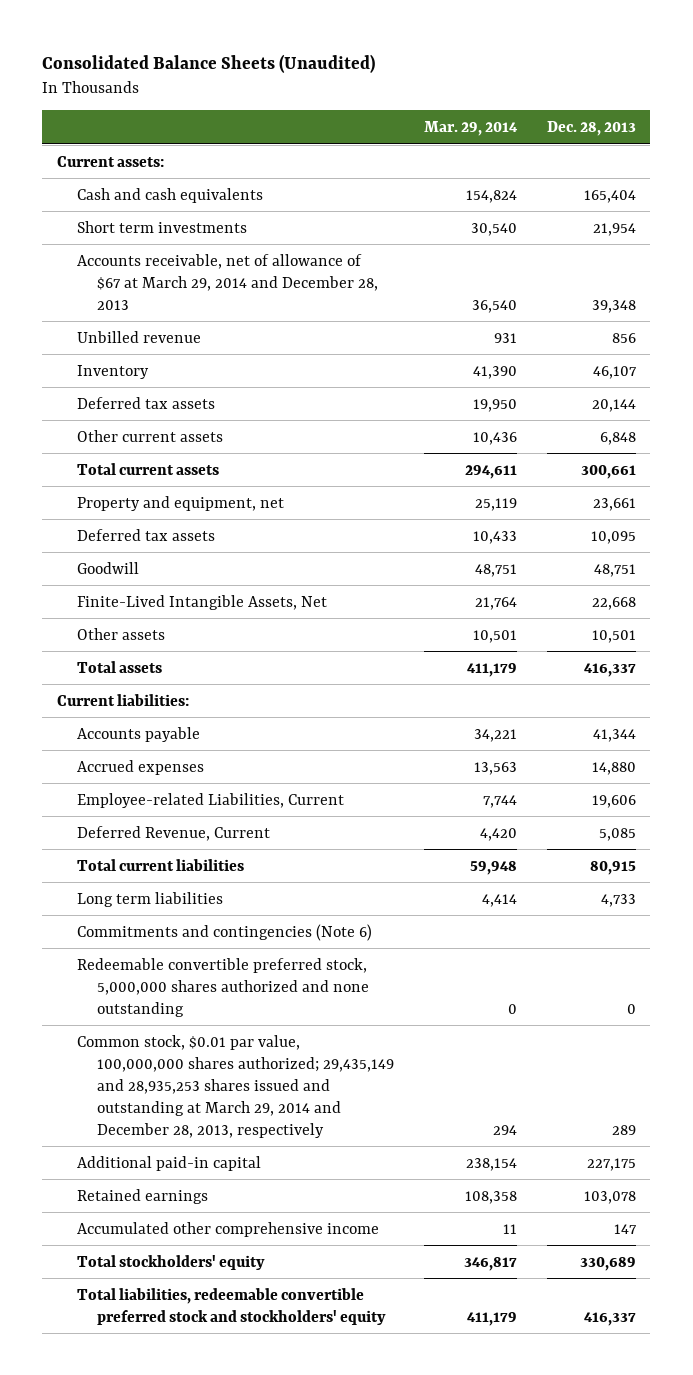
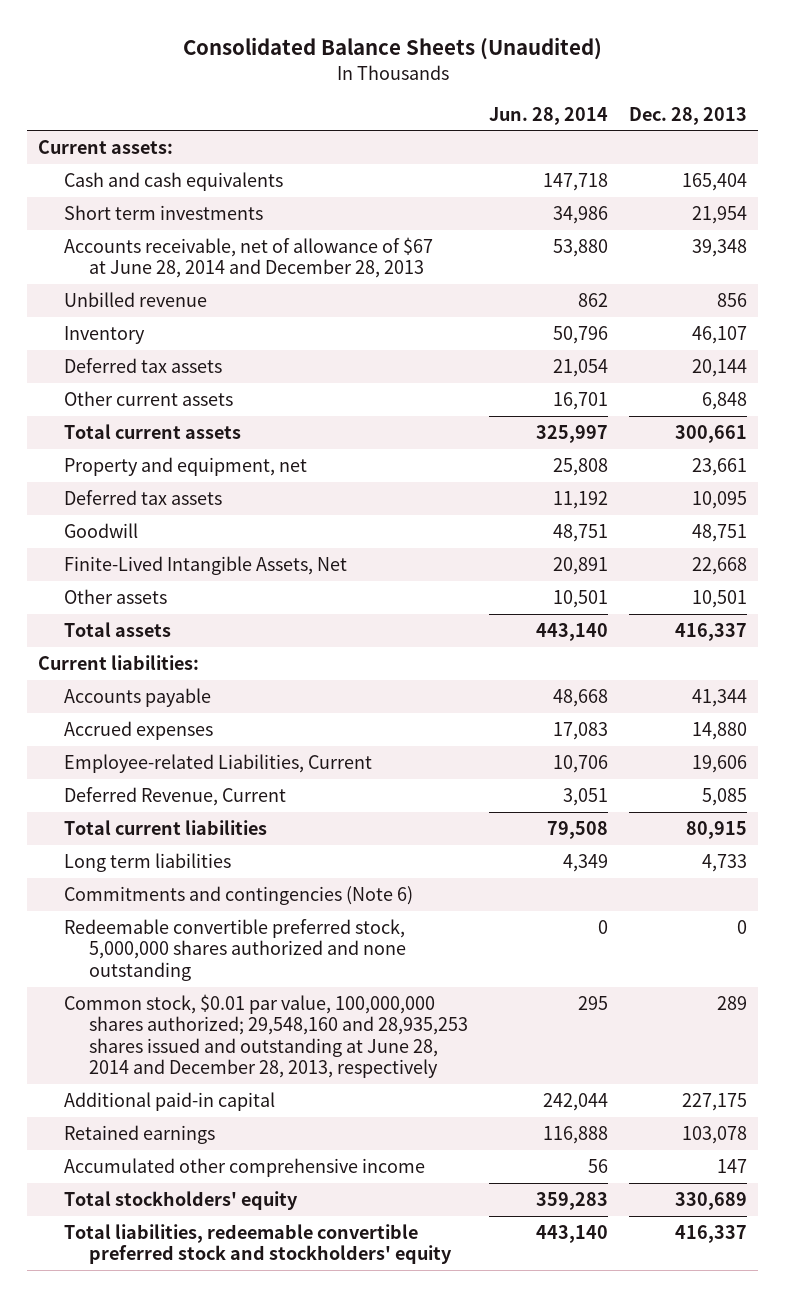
[423,120,518,136] Mar. 29, 2014 -> none
none -> [489,106,609,125] Jun. 28, 2014
[77,253,379,310] Accounts receivable, net of allowance of $67 at March 29, 2014 and December 28, 2013 -> [63,237,433,279] Accounts receivable, net of allowance of $67 at June 28, 2014 and December 28, 2013
[77,1034,395,1138] Common stock, $0.01 par value, 100,000,000 shares authorized; 29,435,149 and 28,935,253 shares issued and outstanding at March 29, 2014 and December 28, 2013, respectively -> [63,994,468,1079] Common stock, $0.01 par value, 100,000,000 shares authorized; 29,548,160 and 28,935,253 shares issued and outstanding at June 28, 2014 and December 28, 2013, respectively

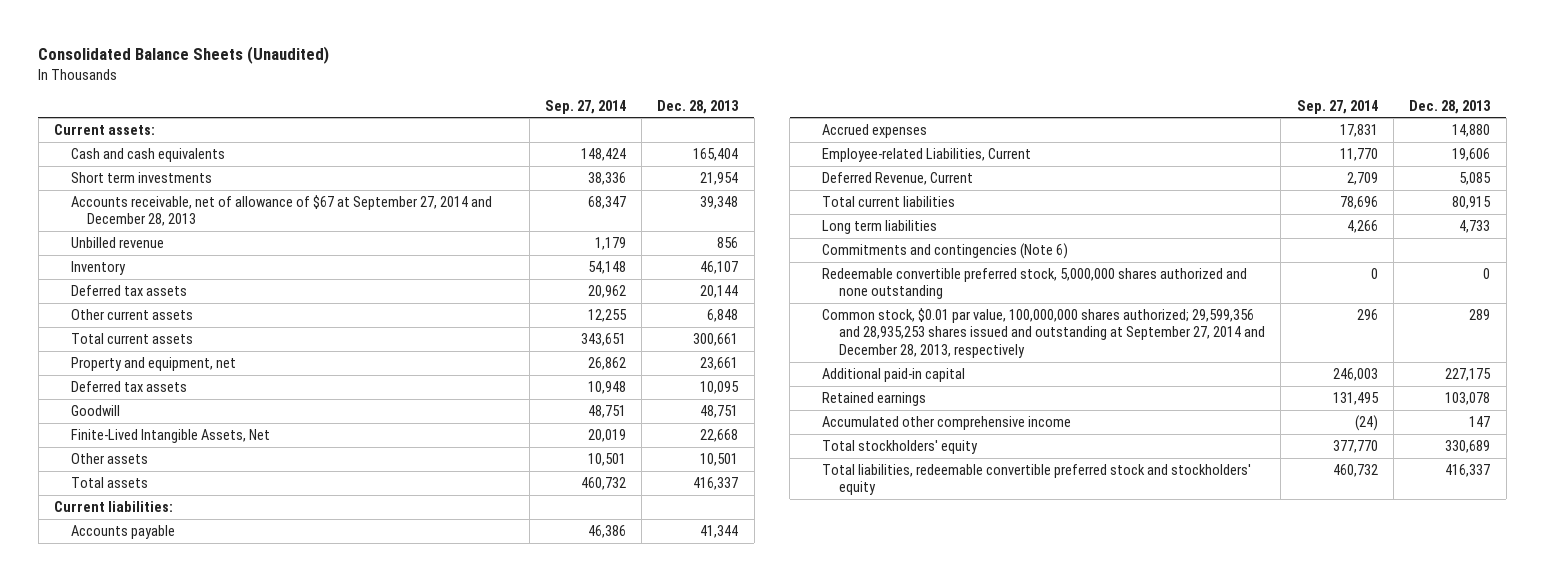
[489,106,609,125] Jun. 28, 2014 -> none
none -> [544,99,626,114] Sep. 27, 2014
[63,237,433,279] Accounts receivable, net of allowance of $67 at June 28, 2014 and December 28, 2013 -> [70,194,492,227] Accounts receivable, net of allowance of $67 at September 27, 2014 and December 28, 2013
[63,994,468,1079] Common stock, $0.01 par value, 100,000,000 shares authorized; 29,548,160 and 28,935,253 shares issued and outstanding at June 28, 2014 and December 28, 2013, respectively -> [822,307,1266,359] Common stock, $0.01 par value, 100,000,000 shares authorized; 29,599,356 and 28,935,253 shares issued and outstanding at September 27, 2014 and December 28, 2013, respectively

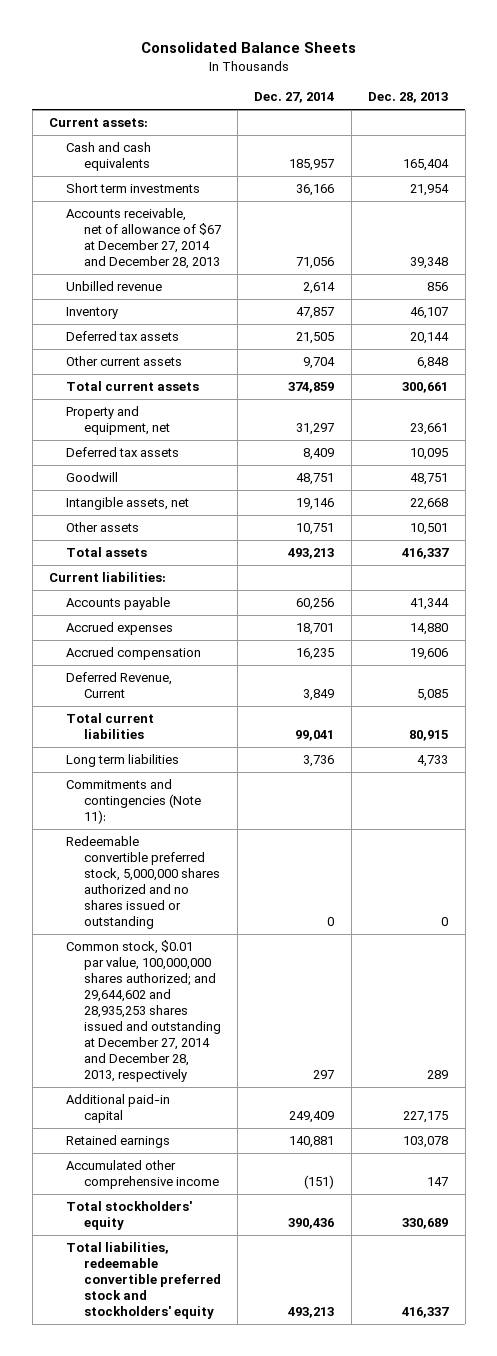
[38,46,330,65] Consolidated Balance Sheets (Unaudited) -> [140,41,356,53] Consolidated Balance Sheets
[544,99,626,114] Sep. 27, 2014 -> none
none -> [254,92,335,104] Dec. 27, 2014
[70,194,492,227] Accounts receivable, net of allowance of $67 at September 27, 2014 and December 28, 2013 -> [66,208,221,270] Accounts receivable, net of allowance of $67 at December 27, 2014 and December 28, 2013
[70,428,270,443] Finite-Lived Intangible Assets, Net -> [66,497,190,511] Intangible assets, net
[822,147,1032,162] Employee-related Liabilities, Current -> [66,647,202,661] Accrued compensation
[822,242,1069,259] Commitments and contingencies (Note 6) -> [66,779,201,825] Commitments and contingencies (Note 11):
[822,267,1248,300] Redeemable convertible preferred stock, 5,000,000 shares authorized and none outstanding -> [66,836,220,930] Redeemable convertible preferred stock, 5,000,000 shares authorized and no shares issued or outstanding
[822,307,1266,359] Common stock, $0.01 par value, 100,000,000 shares authorized; 29,599,356 and 28,935,253 shares issued and outstanding at September 27, 2014 and December 28, 2013, respectively -> [66,940,221,1083] Common stock, $0.01 par value, 100,000,000 shares authorized; and 29,644,602 and 28,935,253 shares issued and outstanding at December 27, 2014 and December 28, 2013, respectively

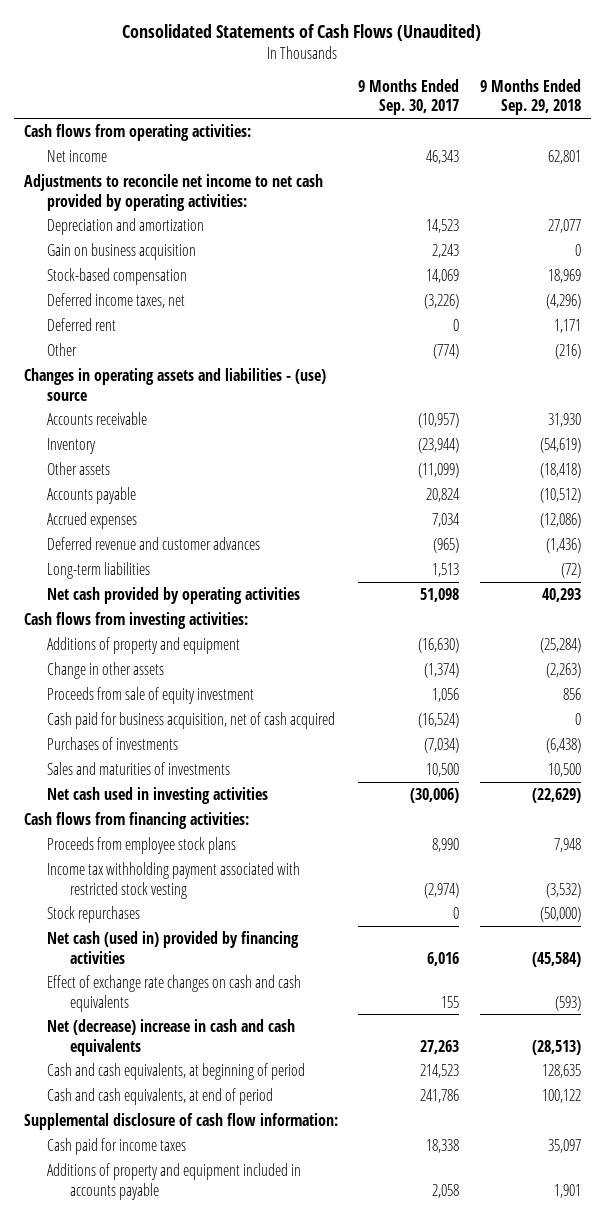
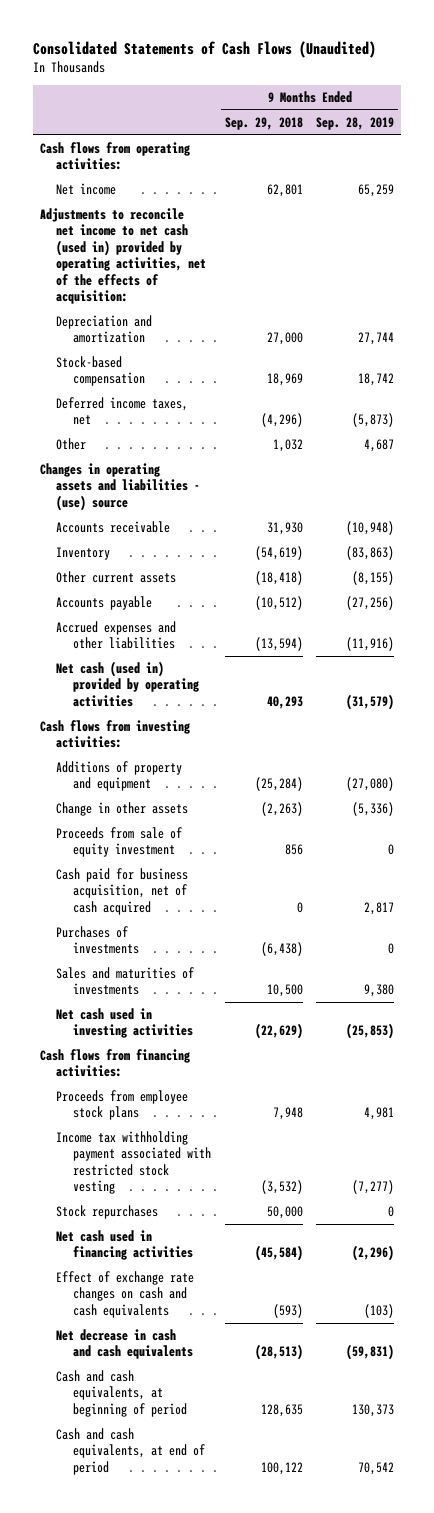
[358,78,460,116] 9 Months Ended Sep. 30, 2017 -> none
none -> [316,116,395,130] Sep. 28, 2019
[46,242,196,260] Gain on business acquisition -> none
[24,173,324,211] Adjustments to reconcile net income to net cash provided by operating activities: -> [39,208,207,304] Adjustments to reconcile net income to net cash (used in) provided by operating activities, net of the effects of acquisition:
[547,218,581,233] 27,077 -> [266,332,303,346] 27,000
[46,317,116,331] Deferred rent -> none
[554,343,581,359] (216) -> [272,439,303,453] 1,032
[46,461,110,475] Other assets -> [56,571,177,584] Other current assets
[46,536,260,550] Deferred revenue and customer advances -> none
[46,561,150,579] Long-term liabilities -> none
[46,511,137,529] Accrued expenses -> [56,621,177,650] Accrued expenses and other liabilities
[539,512,581,528] (12,086) -> [254,637,303,652] (13,594)
[46,586,300,604] Net cash provided by operating activities -> [56,661,200,707] Net cash (used in) provided by operating activities
[539,906,581,922] (50,000) -> [266,1206,303,1220] 50,000
[46,930,299,964] Net cash (used in) provided by financing activities -> [56,1230,194,1261] Net cash used in financing activities
[46,1018,295,1056] Net (decrease) increase in cash and cash equivalents -> [56,1329,194,1360] Net decrease in cash and cash equivalents
[24,1112,339,1130] Supplemental disclosure of cash flow information: -> none
[46,1137,186,1155] Cash paid for income taxes -> none
[46,1162,301,1200] Additions of property and equipment included in accounts payable -> none

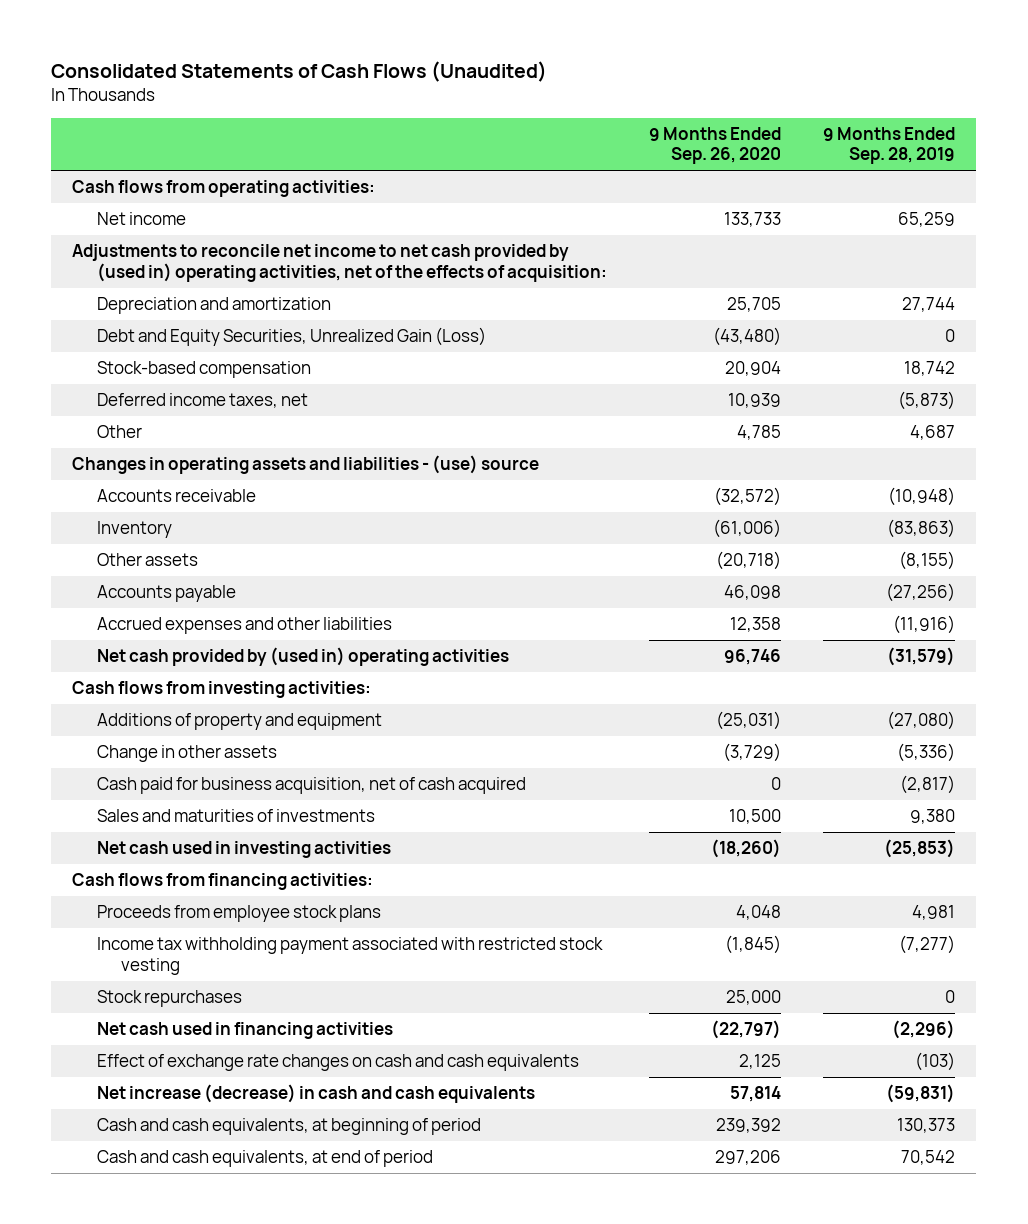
[224,116,303,130] Sep. 29, 2018 -> none
none -> [648,126,781,165] 9 Months Ended Sep. 26, 2020
[39,208,207,304] Adjustments to reconcile net income to net cash (used in) provided by operating activities, net of the effects of acquisition: -> [72,244,607,282] Adjustments to reconcile net income to net cash provided by (used in) operating activities, net of the effects of acquisition:
none -> [96,327,486,347] Debt and Equity Securities, Unrealized Gain (Loss)
[56,571,177,584] Other current assets -> [96,553,198,567] Other assets
[56,661,200,707] Net cash (used in) provided by operating activities -> [96,647,509,667] Net cash provided by (used in) operating activities
[56,827,183,858] Proceeds from sale of equity investment -> none
[56,926,140,955] Purchases of investments -> none
[364,901,395,915] 2,817 -> [900,775,956,795] (2,817)
[56,1329,194,1360] Net decrease in cash and cash equivalents -> [96,1084,535,1104] Net increase (decrease) in cash and cash equivalents

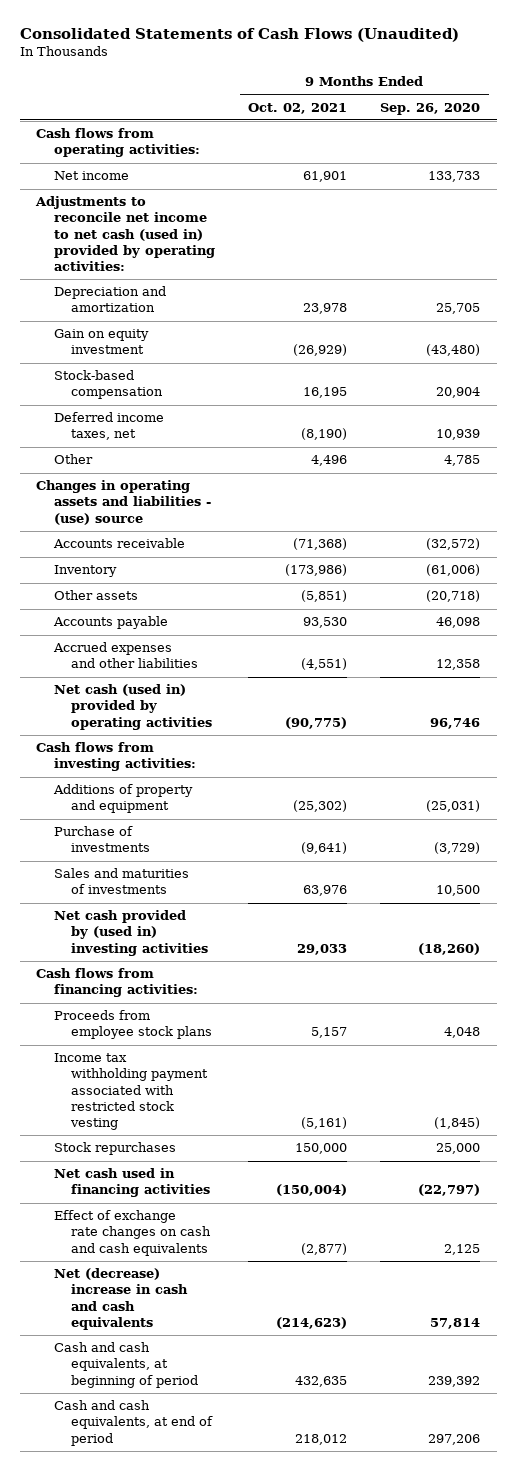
[823,126,956,165] 9 Months Ended Sep. 28, 2019 -> none
none -> [248,102,348,114] Oct. 02, 2021
[72,244,607,282] Adjustments to reconcile net income to net cash provided by (used in) operating activities, net of the effects of acquisition: -> [35,196,215,271] Adjustments to reconcile net income to net cash (used in) provided by operating activities:
[96,327,486,347] Debt and Equity Securities, Unrealized Gain (Loss) -> [53,329,149,355] Gain on equity investment
[96,647,509,667] Net cash provided by (used in) operating activities -> [53,684,213,730] Net cash (used in) provided by operating activities
[96,777,526,795] Cash paid for business acquisition, net of cash acquired -> none
[96,745,277,763] Change in other assets -> [53,826,151,853] Purchase of investments
[96,841,391,859] Net cash used in investing activities -> [53,910,209,956] Net cash provided by (used in) investing activities
[96,1084,535,1104] Net increase (decrease) in cash and cash equivalents -> [53,1268,189,1330] Net (decrease) increase in cash and cash equivalents

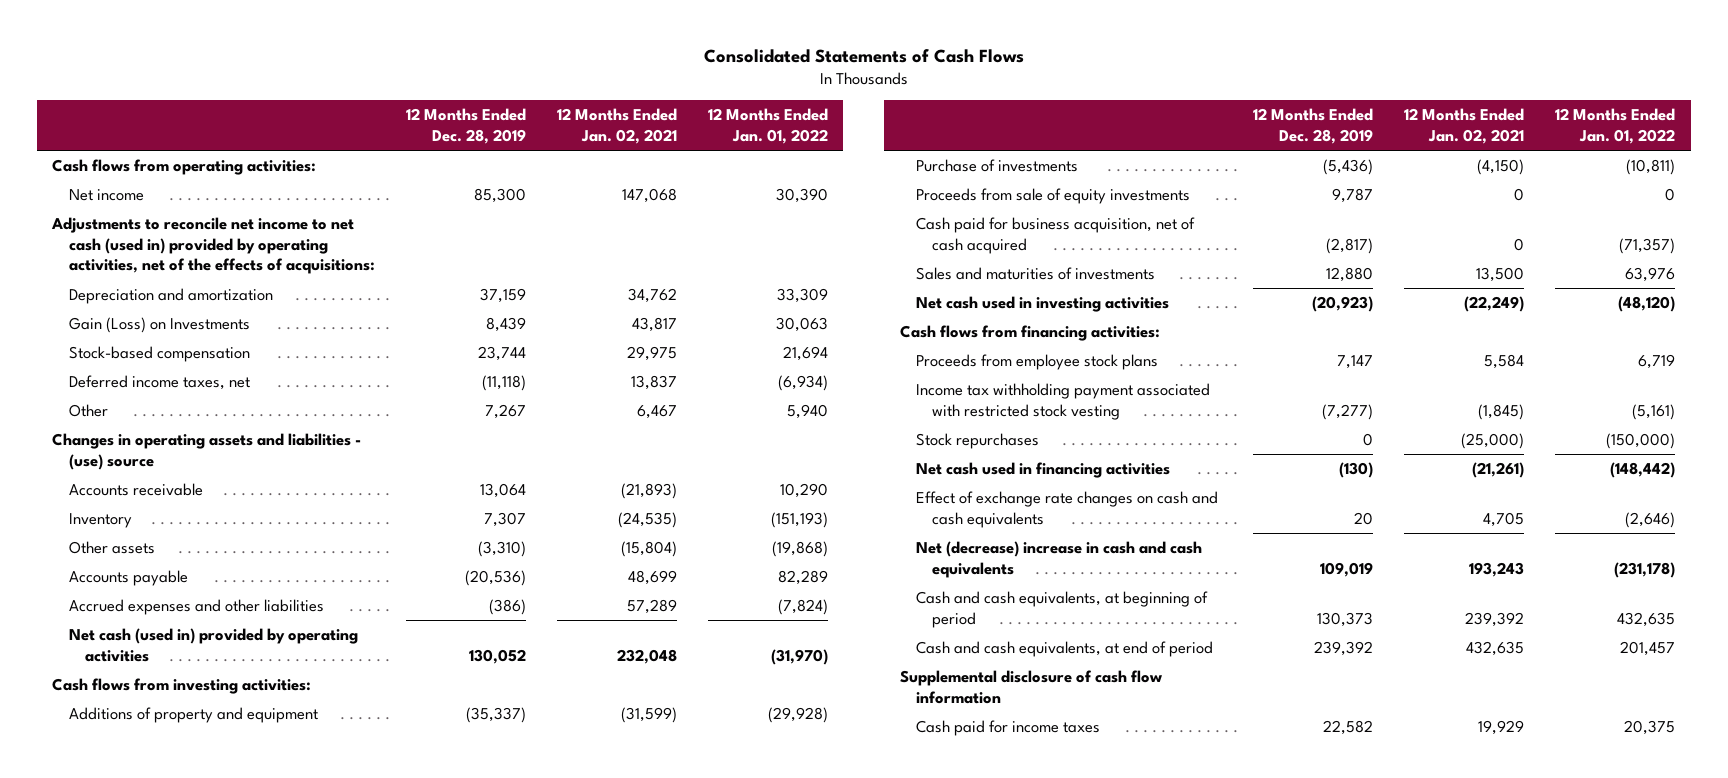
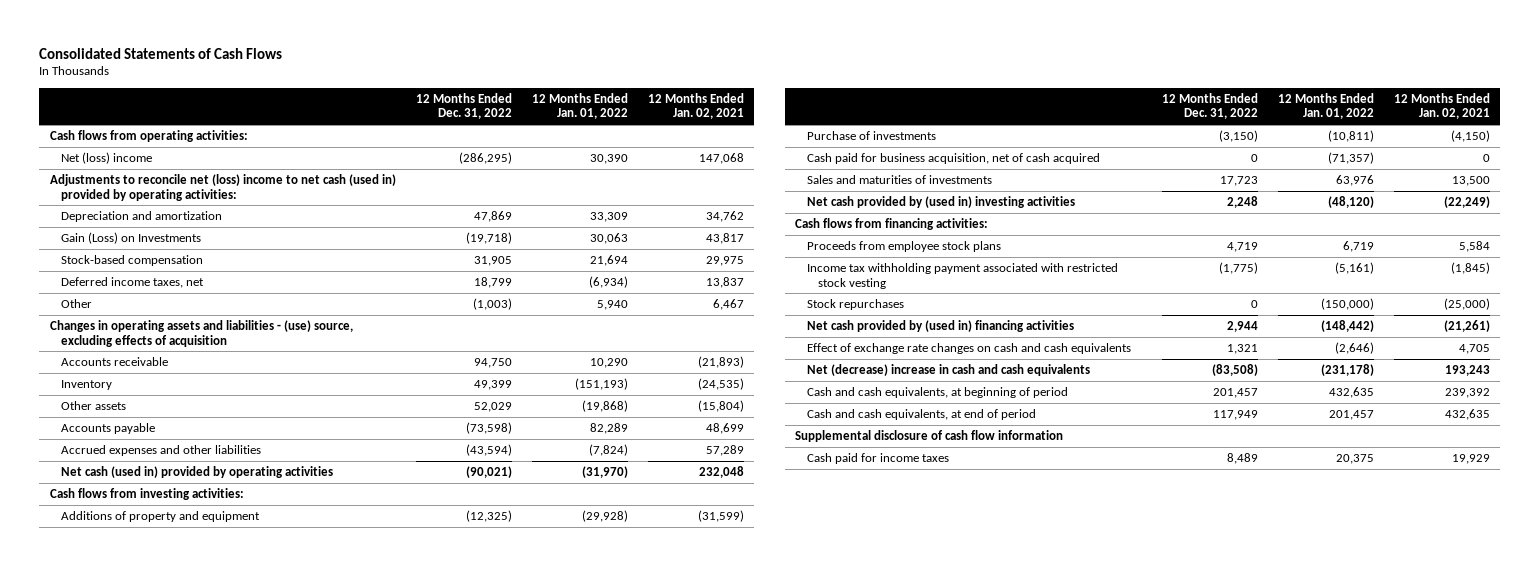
[405,108,526,145] 12 Months Ended Dec. 28, 2019 -> none
none -> [415,92,512,120] 12 Months Ended Dec. 31, 2022
[68,189,144,202] Net income -> [60,151,152,164] Net (loss) income
[51,217,375,275] Adjustments to reconcile net income to net cash (used in) provided by operating activities, net of the effects of acquisitions: -> [49,173,396,201] Adjustments to reconcile net (loss) income to net cash (used in) provided by operating activities:
[52,433,362,470] Changes in operating assets and liabilities - (use) source -> [49,319,353,347] Changes in operating assets and liabilities - (use) source, excluding effects of acquisition
[916,188,1191,205] Proceeds from sale of equity investments -> none
[916,296,1170,313] Net cash used in investing activities -> [806,195,1075,208] Net cash provided by (used in) investing activities
[916,462,1171,479] Net cash used in financing activities -> [806,319,1074,332] Net cash provided by (used in) financing activities

